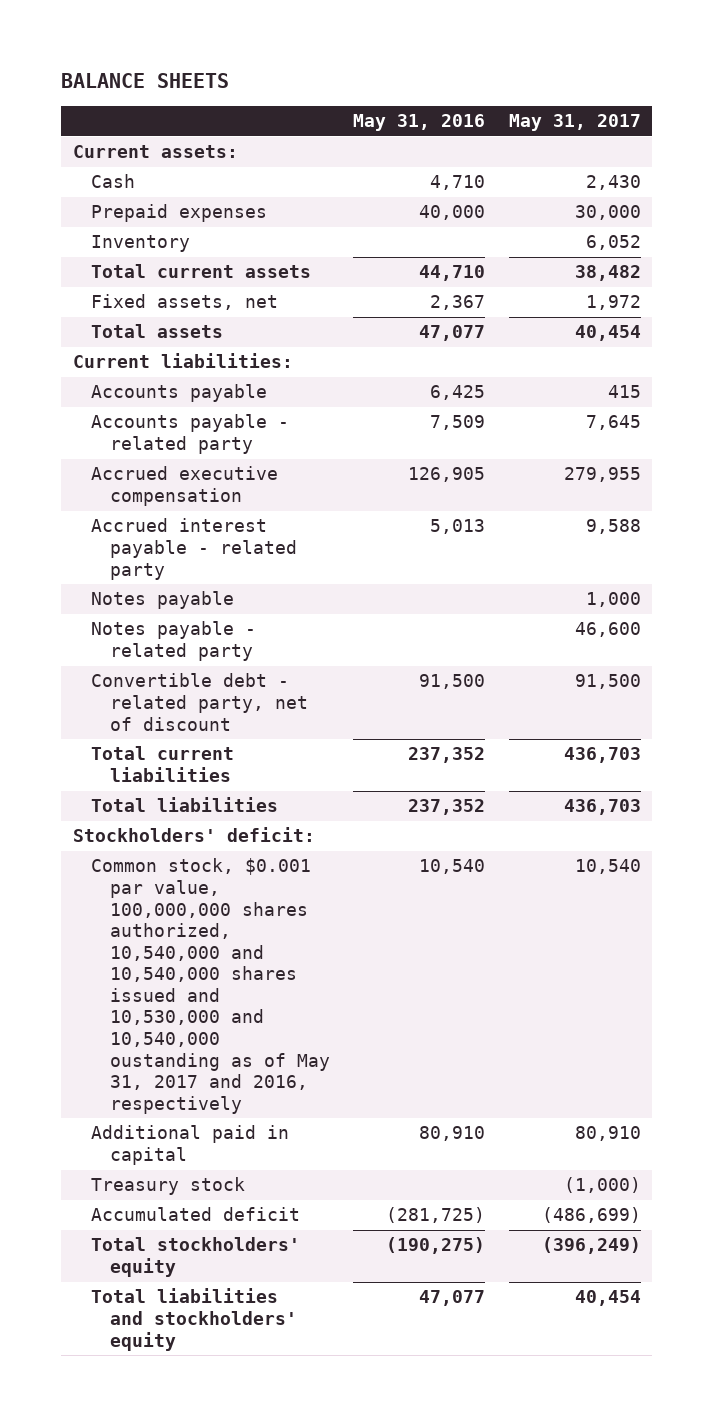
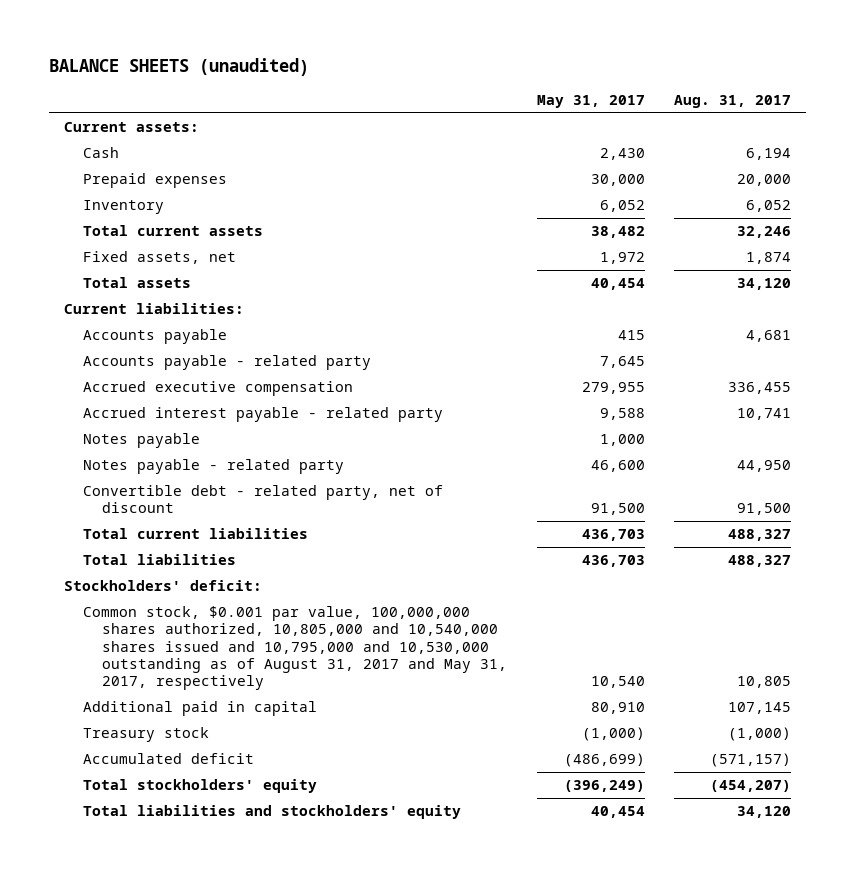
[60,73,229,89] BALANCE SHEETS -> [49,58,310,77] BALANCE SHEETS (unaudited)
[353,114,486,132] May 31, 2016 -> none
none -> [674,95,792,109] Aug. 31, 2017
[91,858,330,1114] Common stock, $0.001 par value, 100,000,000 shares authorized, 10,540,000 and 10,540,000 shares issued and 10,530,000 and 10,540,000 oustanding as of May 31, 2017 and 2016, respectively -> [82,606,507,690] Common stock, $0.001 par value, 100,000,000 shares authorized, 10,805,000 and 10,540,000 shares issued and 10,795,000 and 10,530,000 outstanding as of August 31, 2017 and May 31, 2017, respectively

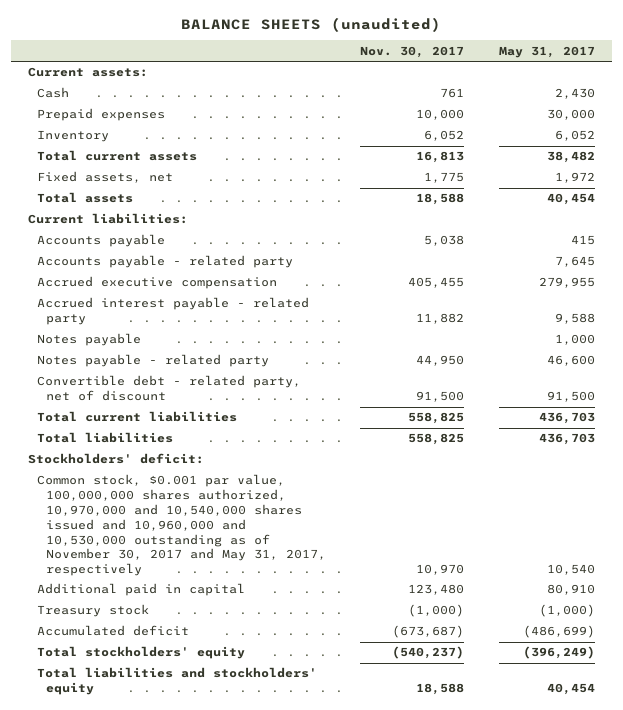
[674,95,792,109] Aug. 31, 2017 -> none
none -> [360,45,465,58] Nov. 30, 2017
[82,606,507,690] Common stock, $0.001 par value, 100,000,000 shares authorized, 10,805,000 and 10,540,000 shares issued and 10,795,000 and 10,530,000 outstanding as of August 31, 2017 and May 31, 2017, respectively -> [37,474,327,577] Common stock, $0.001 par value, 100,000,000 shares authorized, 10,970,000 and 10,540,000 shares issued and 10,960,000 and 10,530,000 outstanding as of November 30, 2017 and May 31, 2017, respectively

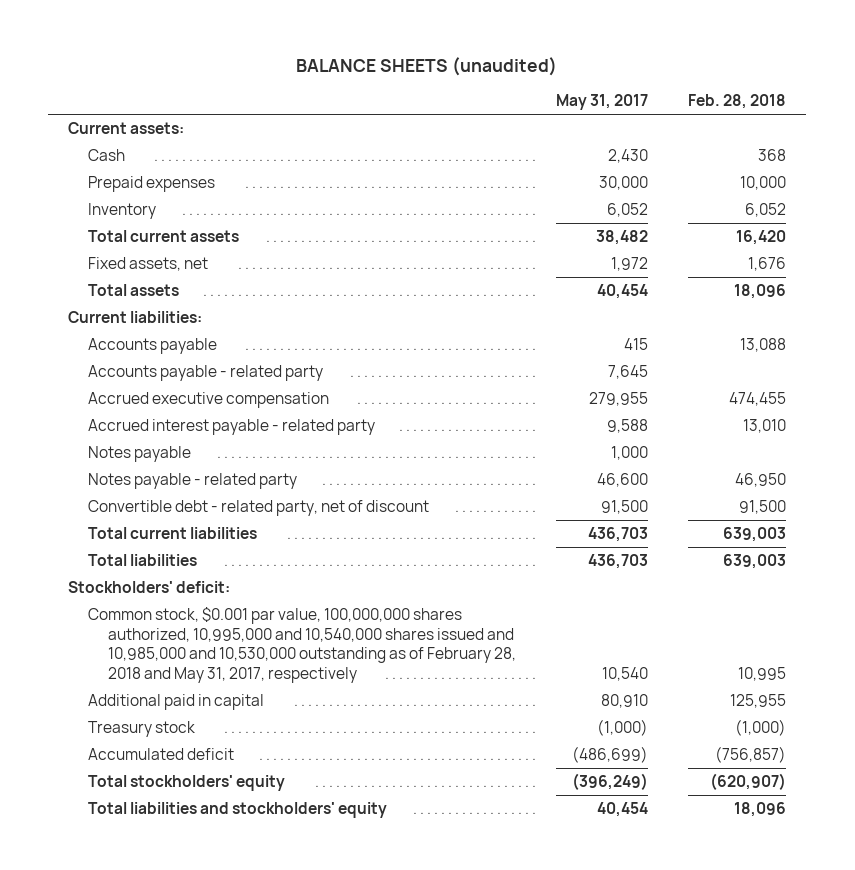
[360,45,465,58] Nov. 30, 2017 -> none
none -> [688,94,787,110] Feb. 28, 2018
[37,474,327,577] Common stock, $0.001 par value, 100,000,000 shares authorized, 10,970,000 and 10,540,000 shares issued and 10,960,000 and 10,530,000 outstanding as of November 30, 2017 and May 31, 2017, respectively -> [88,606,516,684] Common stock, $0.001 par value, 100,000,000 shares authorized, 10,995,000 and 10,540,000 shares issued and 10,985,000 and 10,530,000 outstanding as of February 28, 2018 and May 31, 2017, respectively

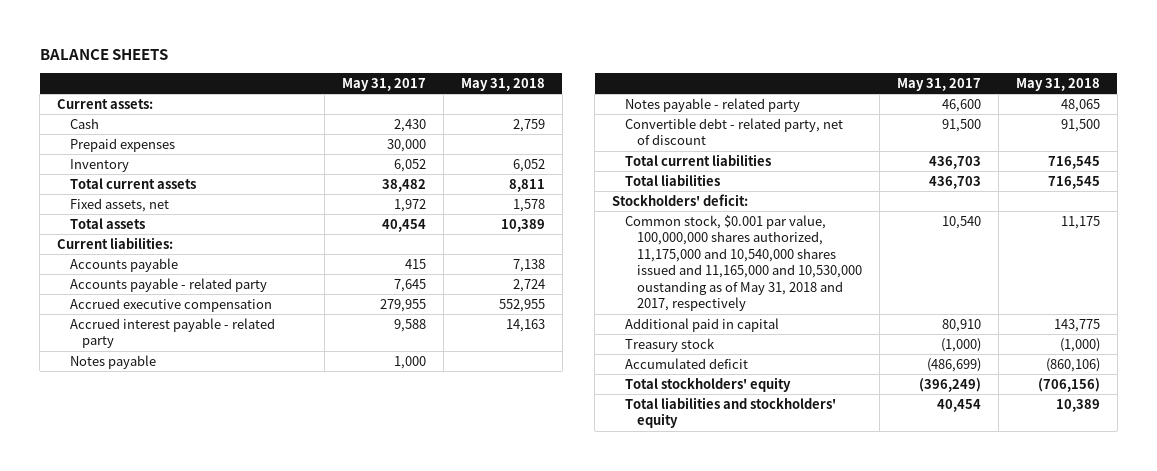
[296,57,558,77] BALANCE SHEETS (unaudited) -> [39,49,168,61] BALANCE SHEETS
[688,94,787,110] Feb. 28, 2018 -> none
none -> [460,77,545,91] May 31, 2018
[88,606,516,684] Common stock, $0.001 par value, 100,000,000 shares authorized, 10,995,000 and 10,540,000 shares issued and 10,985,000 and 10,530,000 outstanding as of February 28, 2018 and May 31, 2017, respectively -> [624,214,862,312] Common stock, $0.001 par value, 100,000,000 shares authorized, 11,175,000 and 10,540,000 shares issued and 11,165,000 and 10,530,000 oustanding as of May 31, 2018 and 2017, respectively

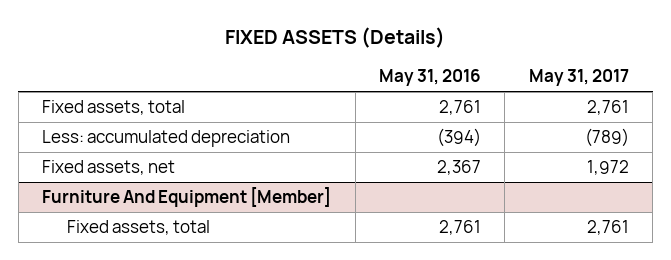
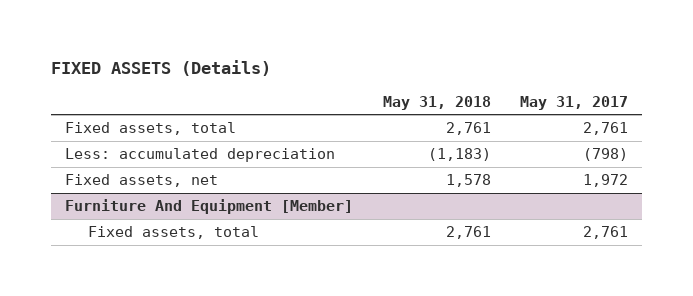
[378,69,481,87] May 31, 2016 -> none
none -> [382,96,491,111] May 31, 2018
[584,127,629,147] (789) -> [582,148,628,162] (798)

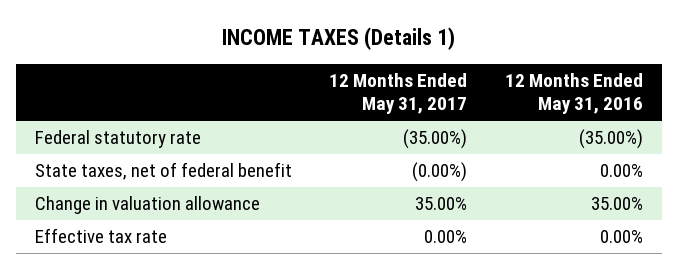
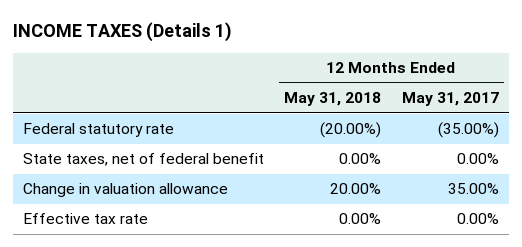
[504,73,643,115] 12 Months Ended May 31, 2016 -> none
none -> [284,92,382,107] May 31, 2018
[412,162,468,183] (0.00%) -> [456,153,499,165] 0.00%

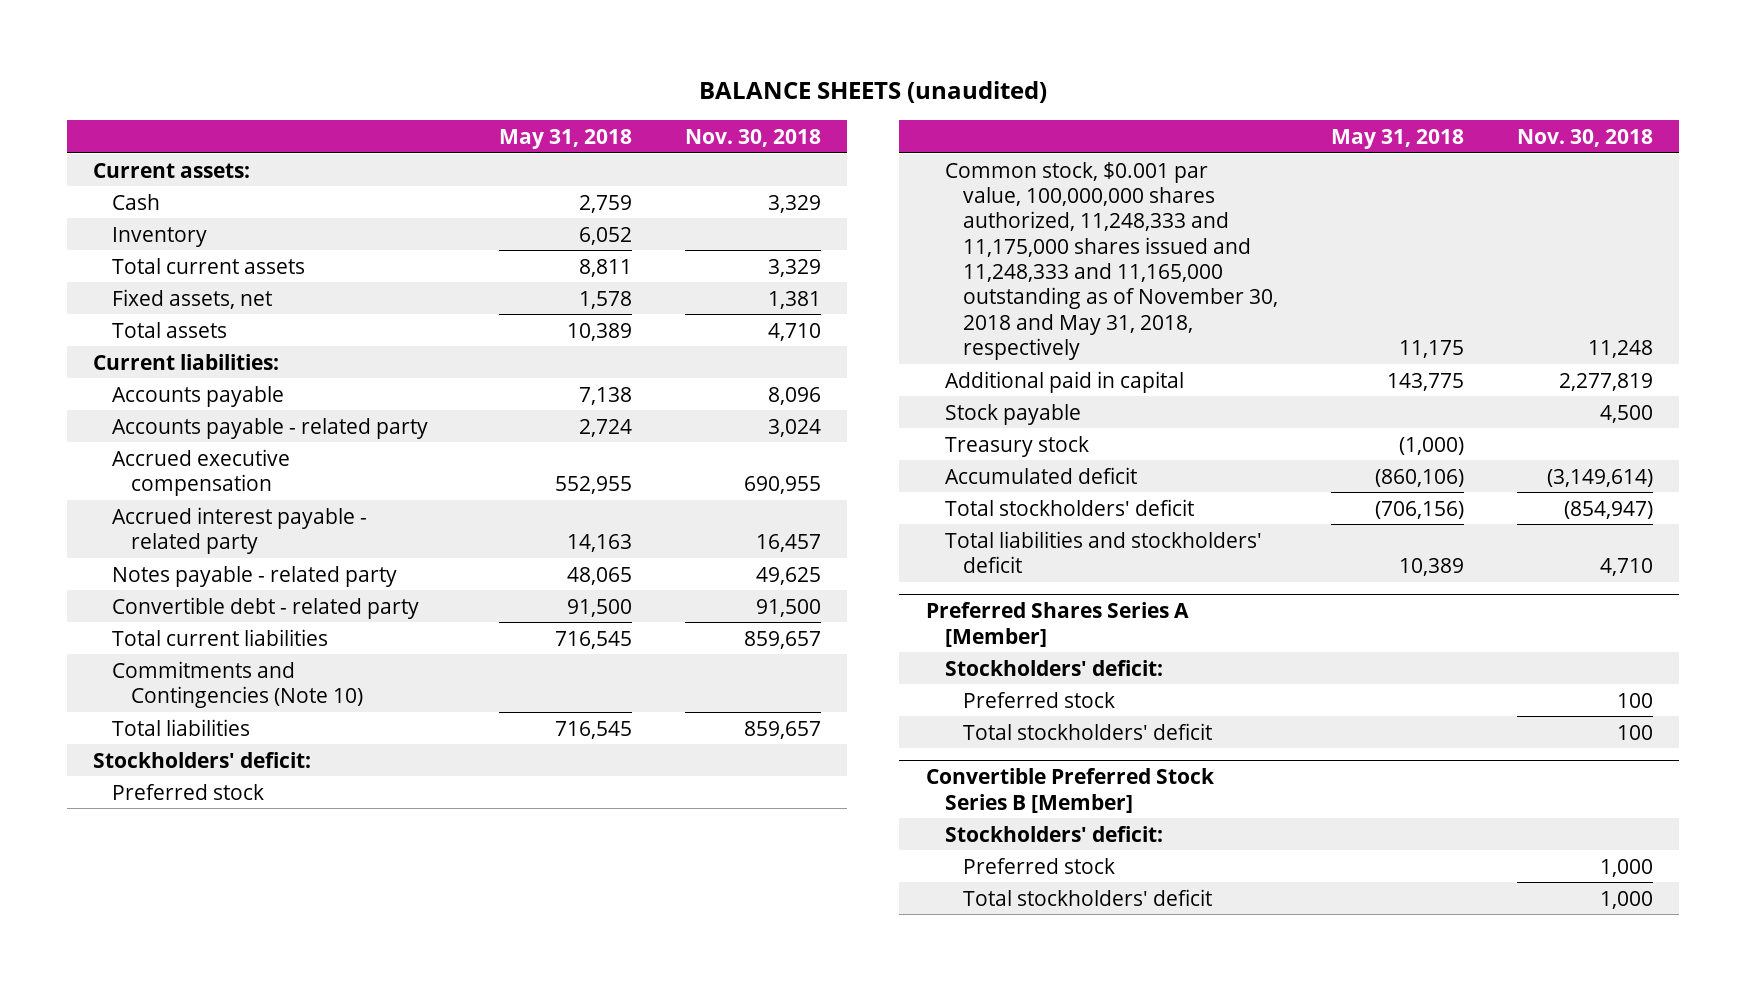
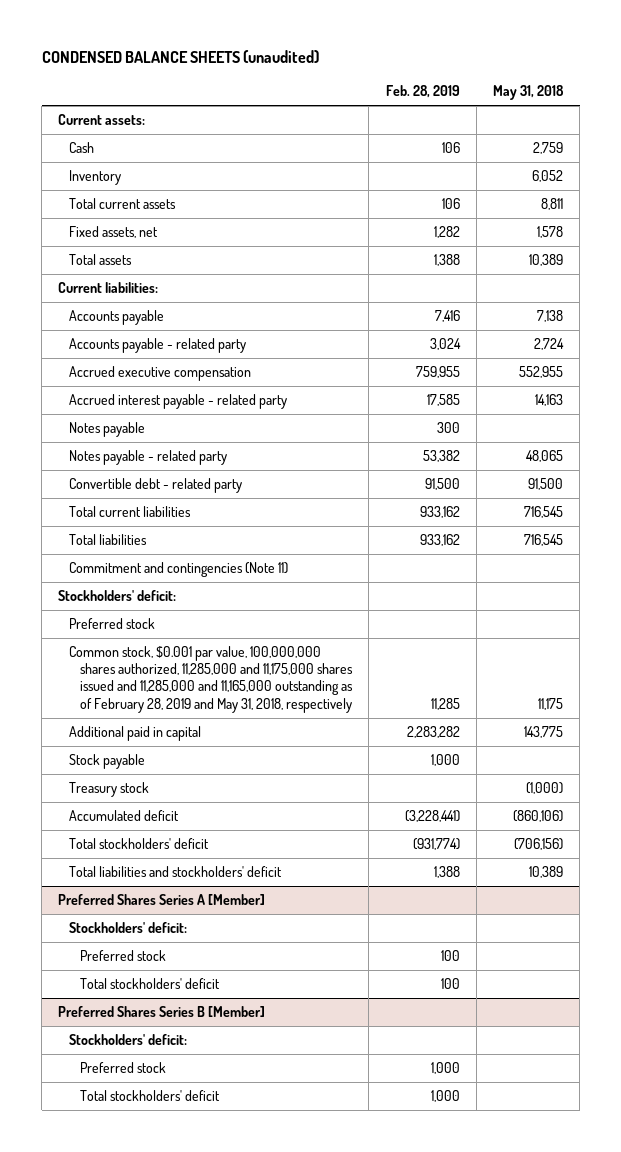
[699,81,1048,104] BALANCE SHEETS (unaudited) -> [41,50,319,64] CONDENSED BALANCE SHEETS (unaudited)
[684,128,821,147] Nov. 30, 2018 -> none
none -> [385,85,460,99] Feb. 28, 2019
none -> [69,422,146,438] Notes payable
[112,660,363,709] Commitments and Contingencies (Note 10) -> none
none -> [69,562,289,578] Commitment and contingencies (Note 11)
[944,161,1279,361] Common stock, $0.001 par value, 100,000,000 shares authorized, 11,248,333 and 11,175,000 shares issued and 11,248,333 and 11,165,000 outstanding as of November 30, 2018 and May 31, 2018, respectively -> [69,646,354,713] Common stock, $0.001 par value, 100,000,000 shares authorized, 11,285,000 and 11,175,000 shares issued and 11,285,000 and 11,165,000 outstanding as of February 28, 2019 and May 31, 2018, respectively
[925,768,1215,813] Convertible Preferred Stock Series B [Member] -> [58,1006,266,1018] Preferred Shares Series B [Member]

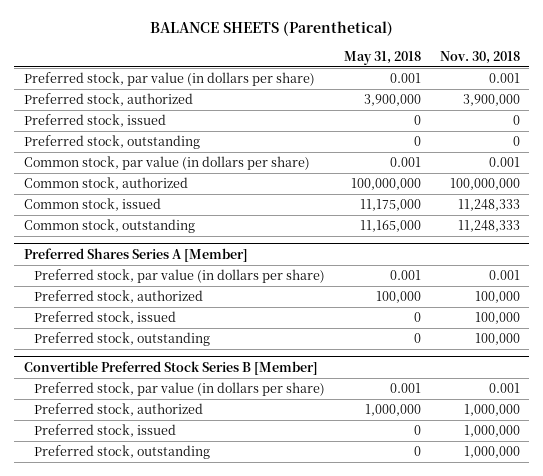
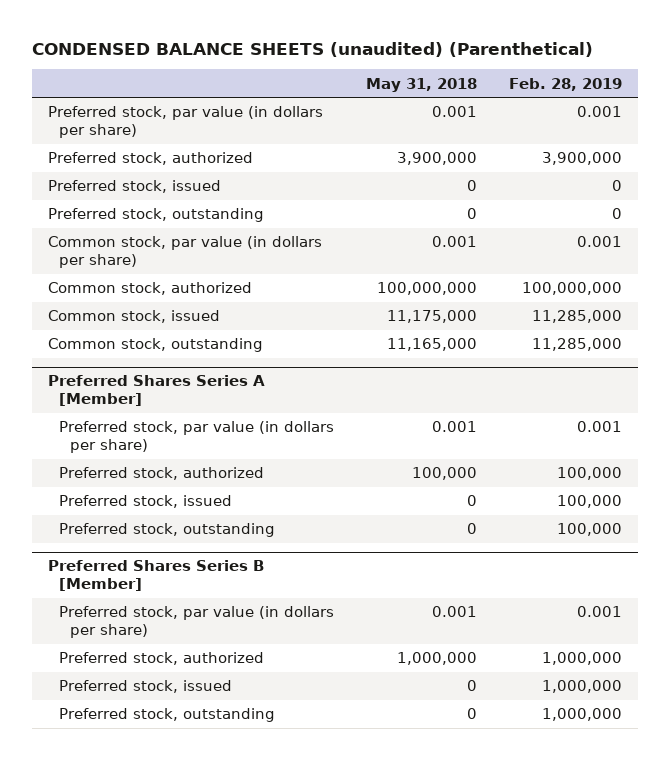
[149,21,393,37] BALANCE SHEETS (Parenthetical) -> [32,41,594,57] CONDENSED BALANCE SHEETS (unaudited) (Parenthetical)
[439,50,520,64] Nov. 30, 2018 -> none
none -> [508,77,622,91] Feb. 28, 2019
[23,360,318,375] Convertible Preferred Stock Series B [Member] -> [48,560,265,592] Preferred Shares Series B [Member]

